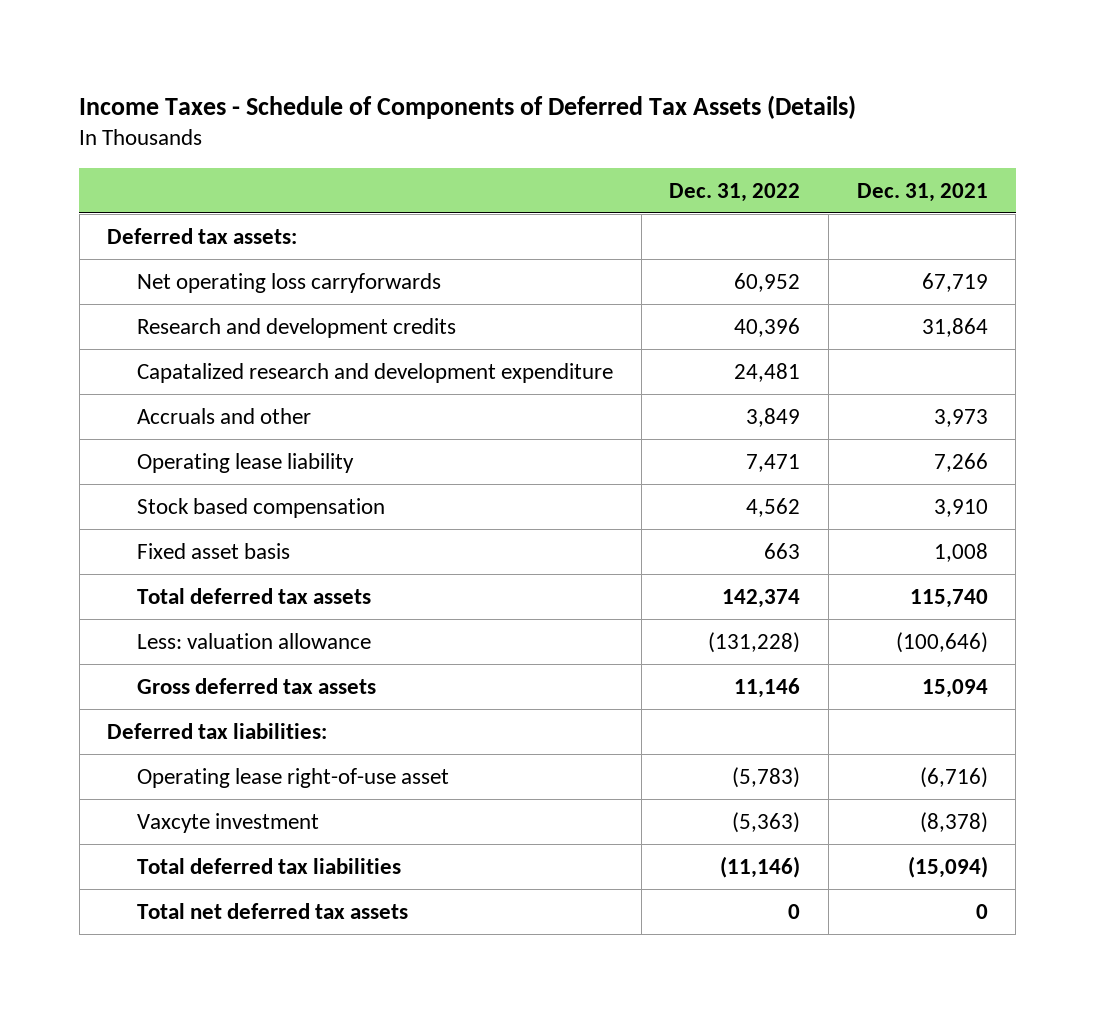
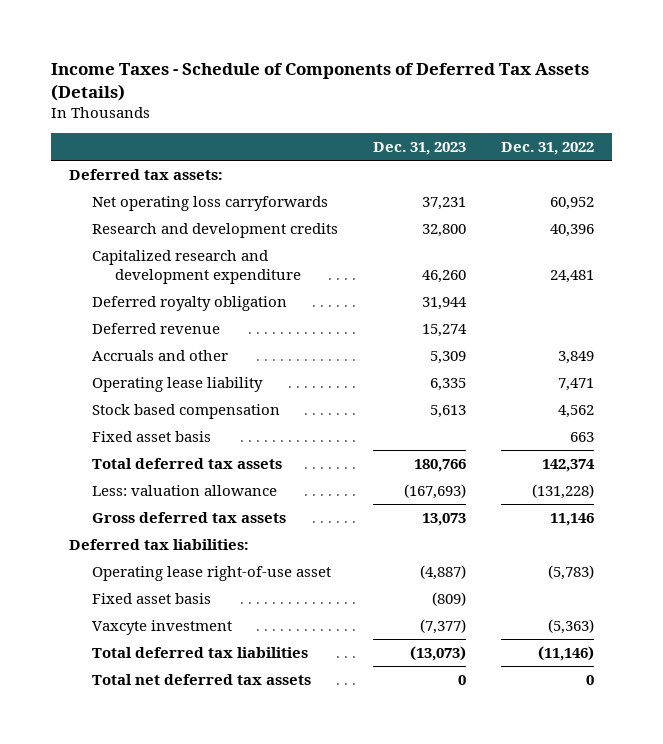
[856,182,988,202] Dec. 31, 2021 -> none
none -> [373,142,467,156] Dec. 31, 2023
[137,362,614,383] Capatalized research and development expenditure -> [92,250,302,285] Capitalized research and development expenditure
none -> [92,296,288,312] Deferred royalty obligation
none -> [92,323,221,335] Deferred revenue
none -> [92,593,212,605] Fixed asset basis

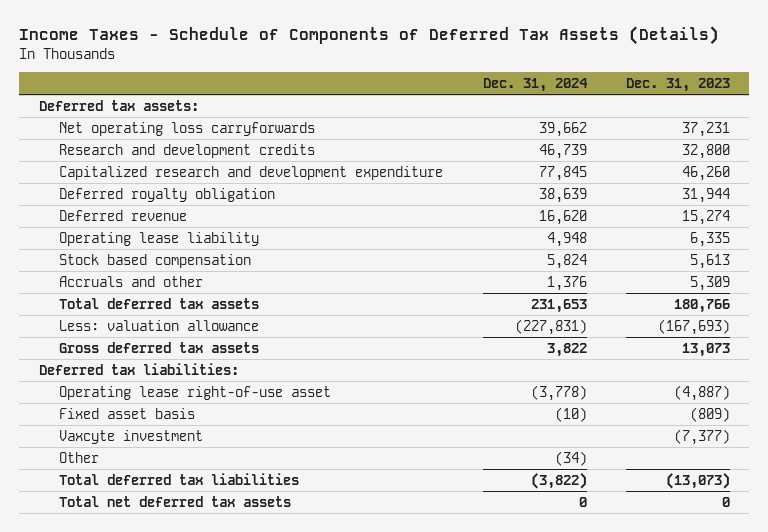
[501,142,595,156] Dec. 31, 2022 -> none
none -> [482,77,588,92] Dec. 31, 2024
[92,431,212,443] Fixed asset basis -> none
[92,350,229,362] Accruals and other -> [59,275,204,287] Accruals and other
none -> [59,451,100,463] Other

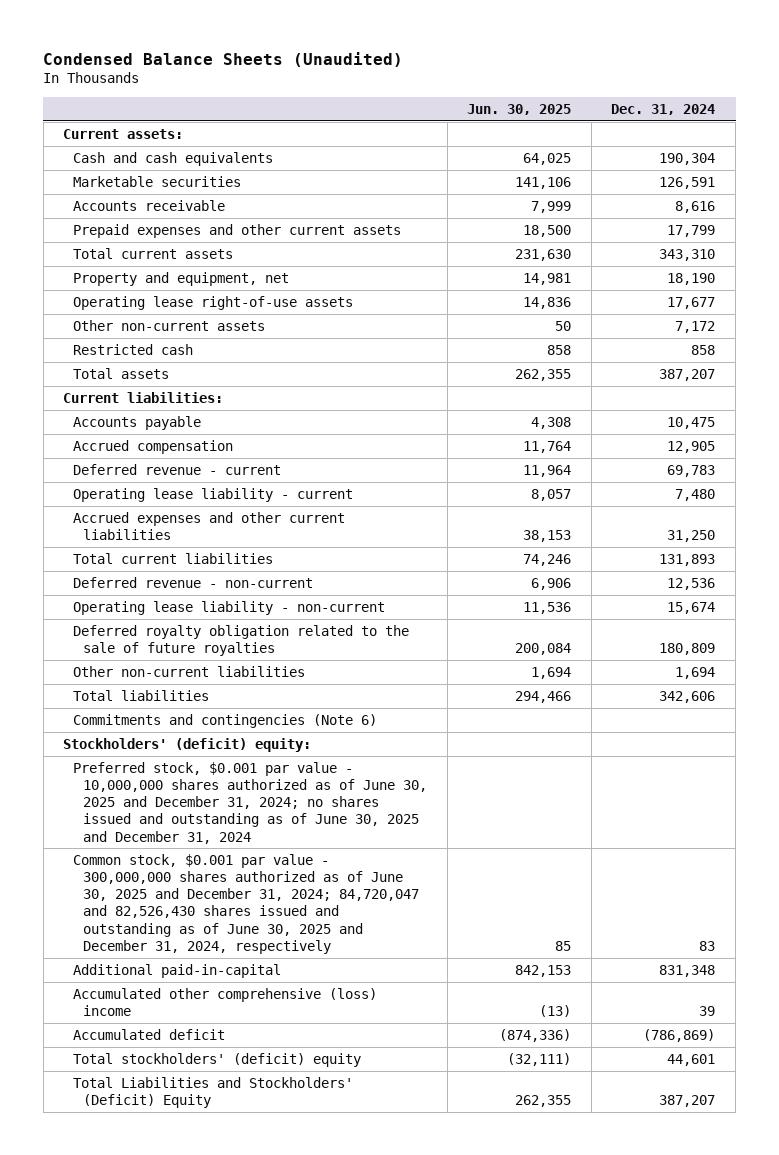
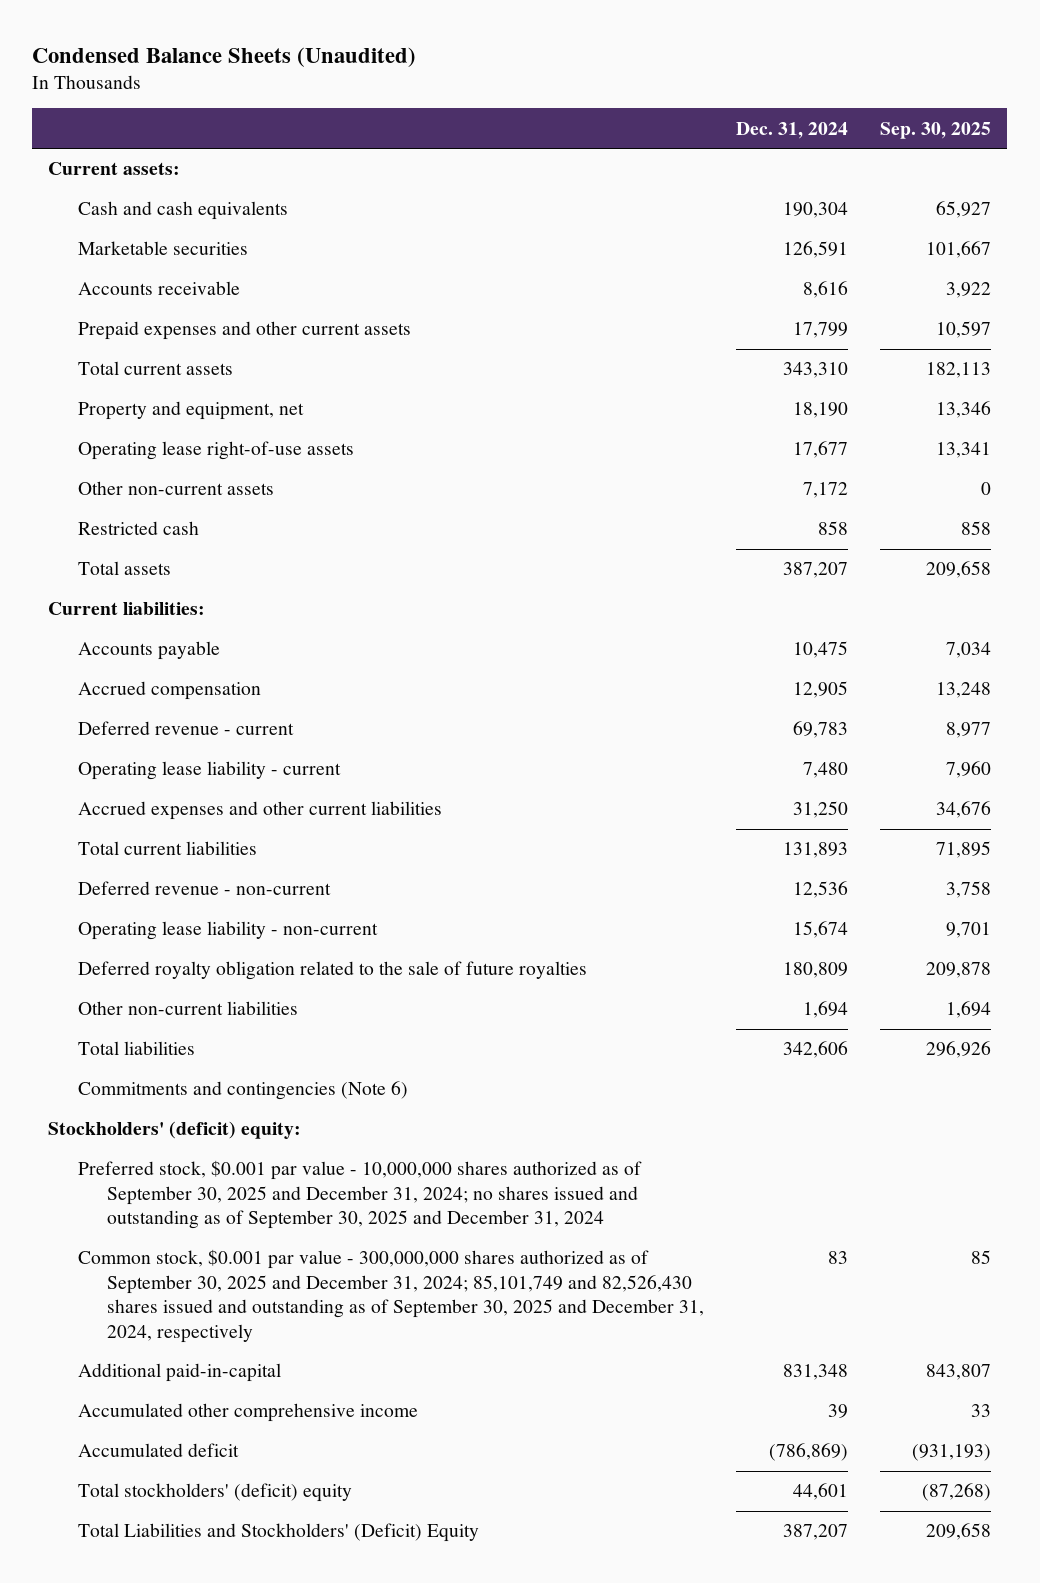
[467,103,572,115] Jun. 30, 2025 -> none
none -> [880,121,992,139] Sep. 30, 2025
[73,761,427,844] Preferred stock, $0.001 par value - 10,000,000 shares authorized as of June 30, 2025 and December 31, 2024; no shares issued and outstanding as of June 30, 2025 and December 31, 2024 -> [77,1160,642,1230] Preferred stock, $0.001 par value - 10,000,000 shares authorized as of September 30, 2025 and December 31, 2024; no shares issued and outstanding as of September 30, 2025 and December 31, 2024
[73,853,419,954] Common stock, $0.001 par value - 300,000,000 shares authorized as of June 30, 2025 and December 31, 2024; 84,720,047 and 82,526,430 shares issued and outstanding as of June 30, 2025 and December 31, 2024, respectively -> [77,1249,705,1343] Common stock, $0.001 par value - 300,000,000 shares authorized as of September 30, 2025 and December 31, 2024; 85,101,749 and 82,526,430 shares issued and outstanding as of September 30, 2025 and December 31, 2024, respectively
[73,987,378,1016] Accumulated other comprehensive (loss) income -> [77,1403,418,1423] Accumulated other comprehensive income

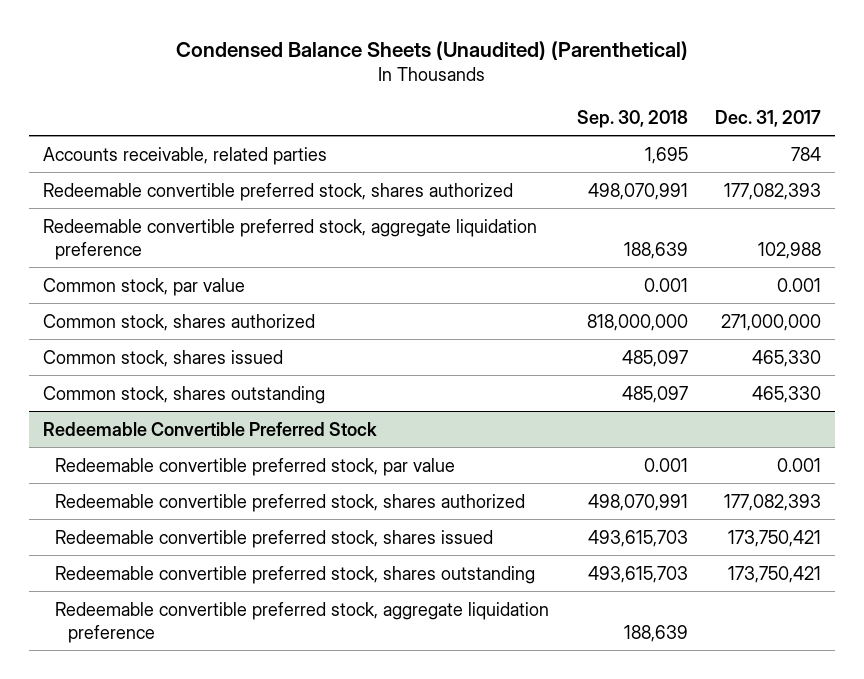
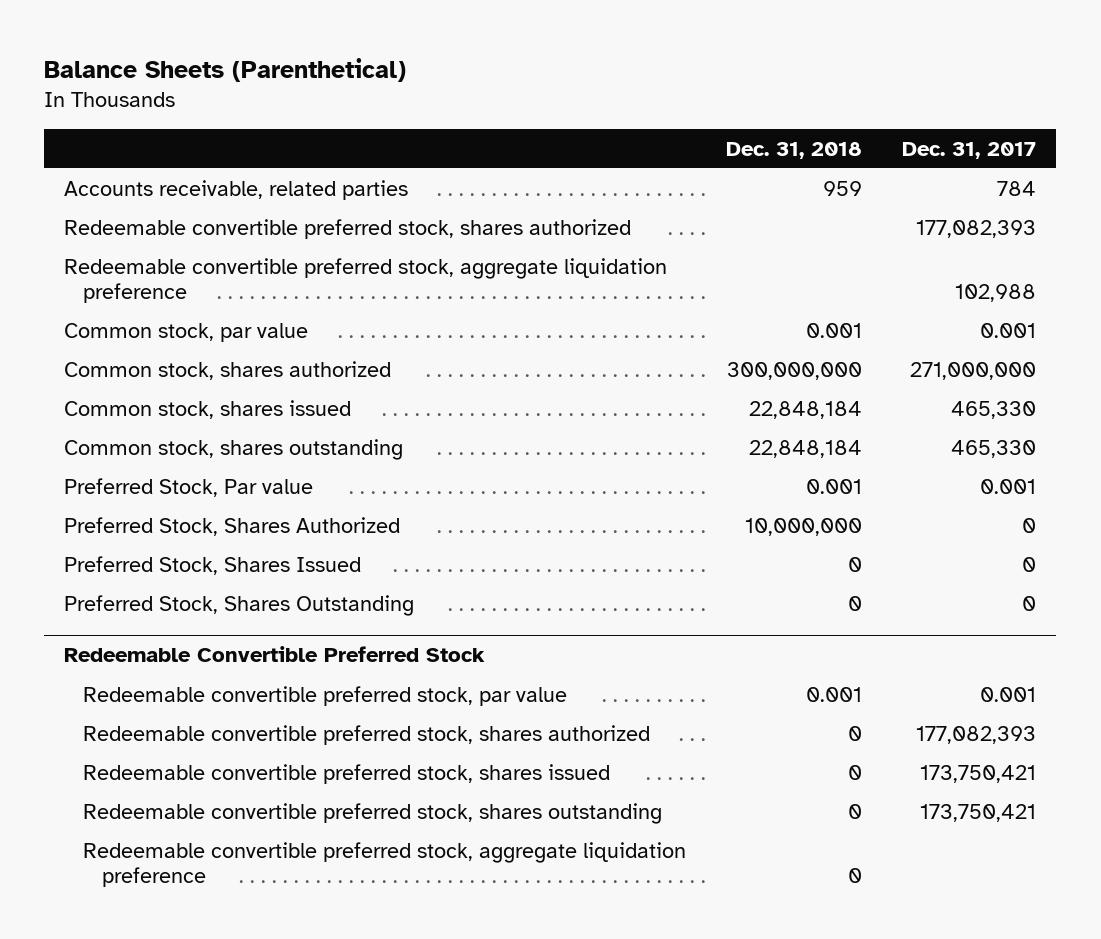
[175,40,688,60] Condensed Balance Sheets (Unaudited) (Parenthetical) -> [44,57,407,82] Balance Sheets (Parenthetical)
[576,109,688,128] Sep. 30, 2018 -> none
none -> [726,141,863,159] Dec. 31, 2018
none -> [64,477,314,497] Preferred Stock, Par value
none -> [64,516,401,536] Preferred Stock, Shares Authorized
none -> [64,555,362,575] Preferred Stock, Shares Issued
none -> [64,594,415,616] Preferred Stock, Shares Outstanding

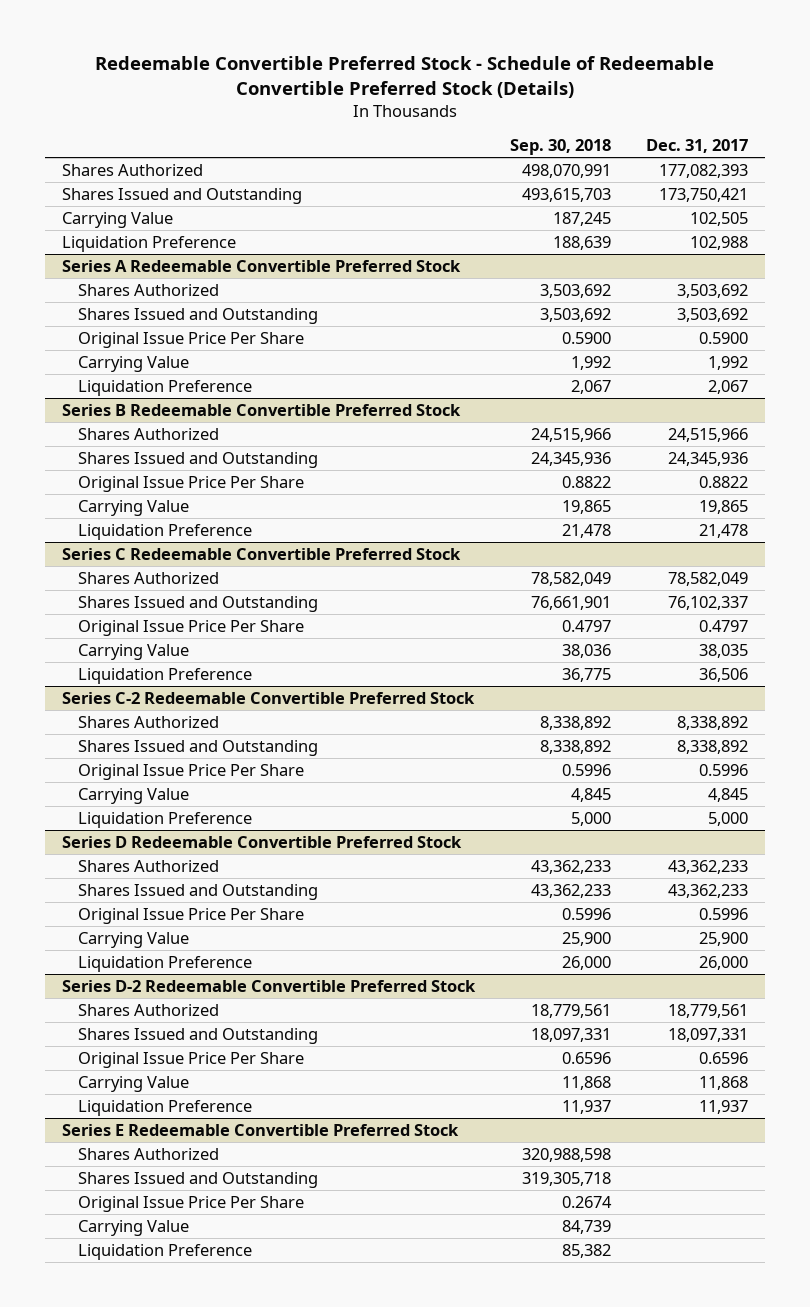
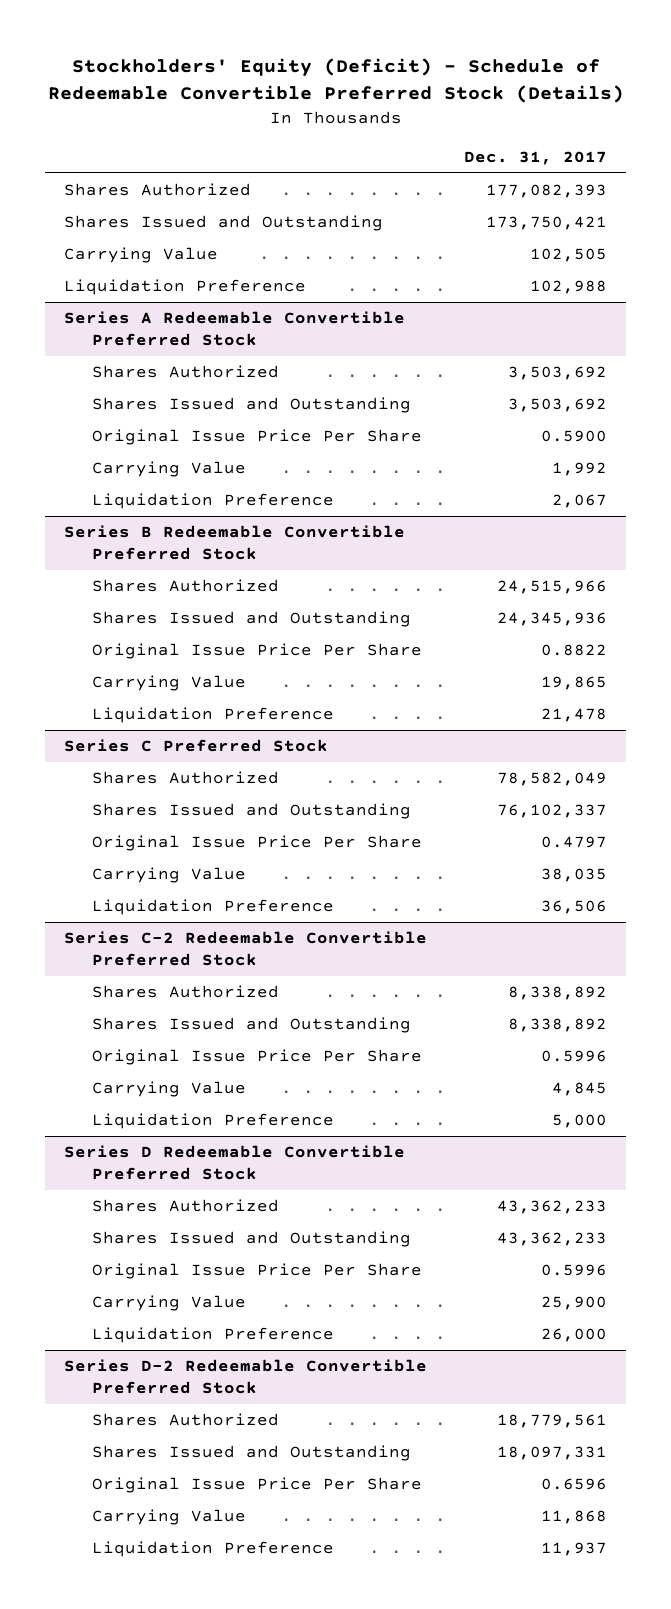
[94,56,714,99] Redeemable Convertible Preferred Stock - Schedule of Redeemable Convertible Preferred Stock (Details) -> [47,58,624,104] Stockholders' Equity (Deficit) - Schedule of Redeemable Convertible Preferred Stock (Details)
[509,139,611,156] Sep. 30, 2018 -> none
[62,547,462,560] Series C Redeemable Convertible Preferred Stock -> [63,739,328,753] Series C Preferred Stock
[62,1123,460,1136] Series E Redeemable Convertible Preferred Stock -> none
[78,1147,220,1160] Shares Authorized -> none
[78,1171,319,1188] Shares Issued and Outstanding -> none
[78,1195,305,1212] Original Issue Price Per Share -> none
[78,1219,190,1236] Carrying Value -> none
[78,1243,253,1260] Liquidation Preference -> none

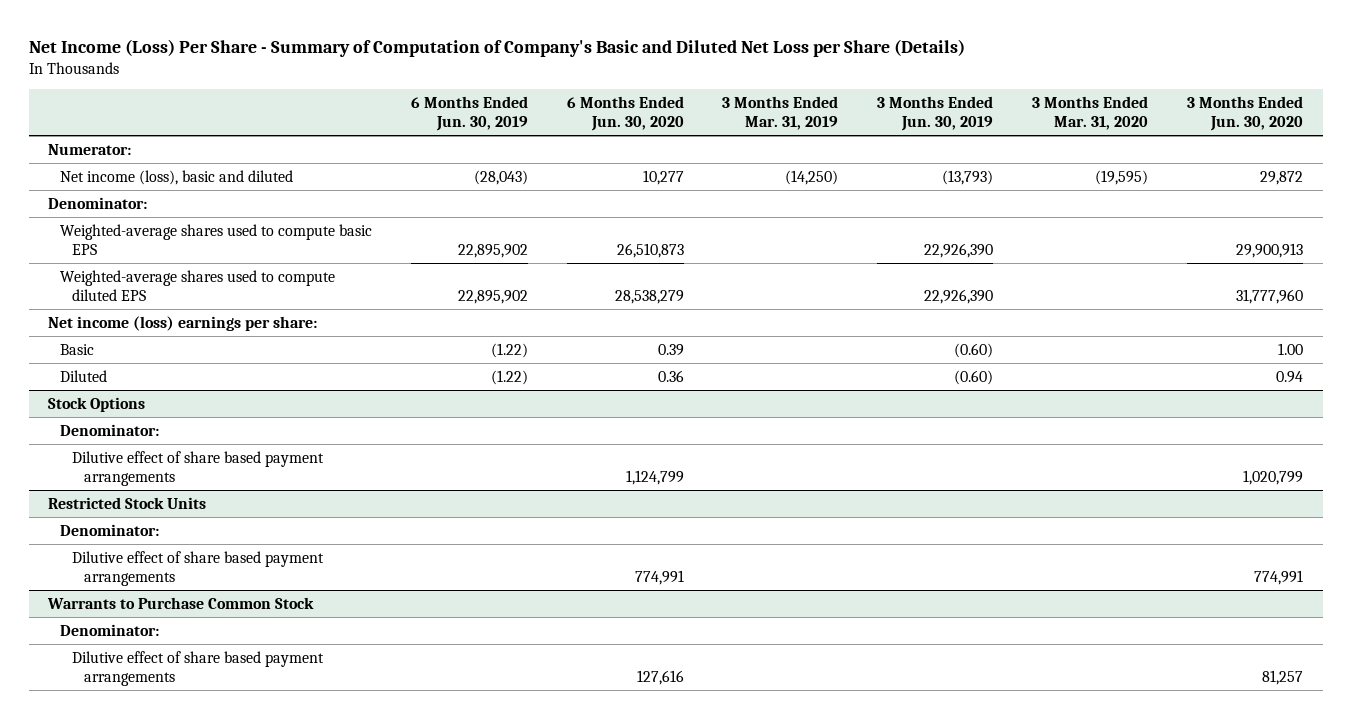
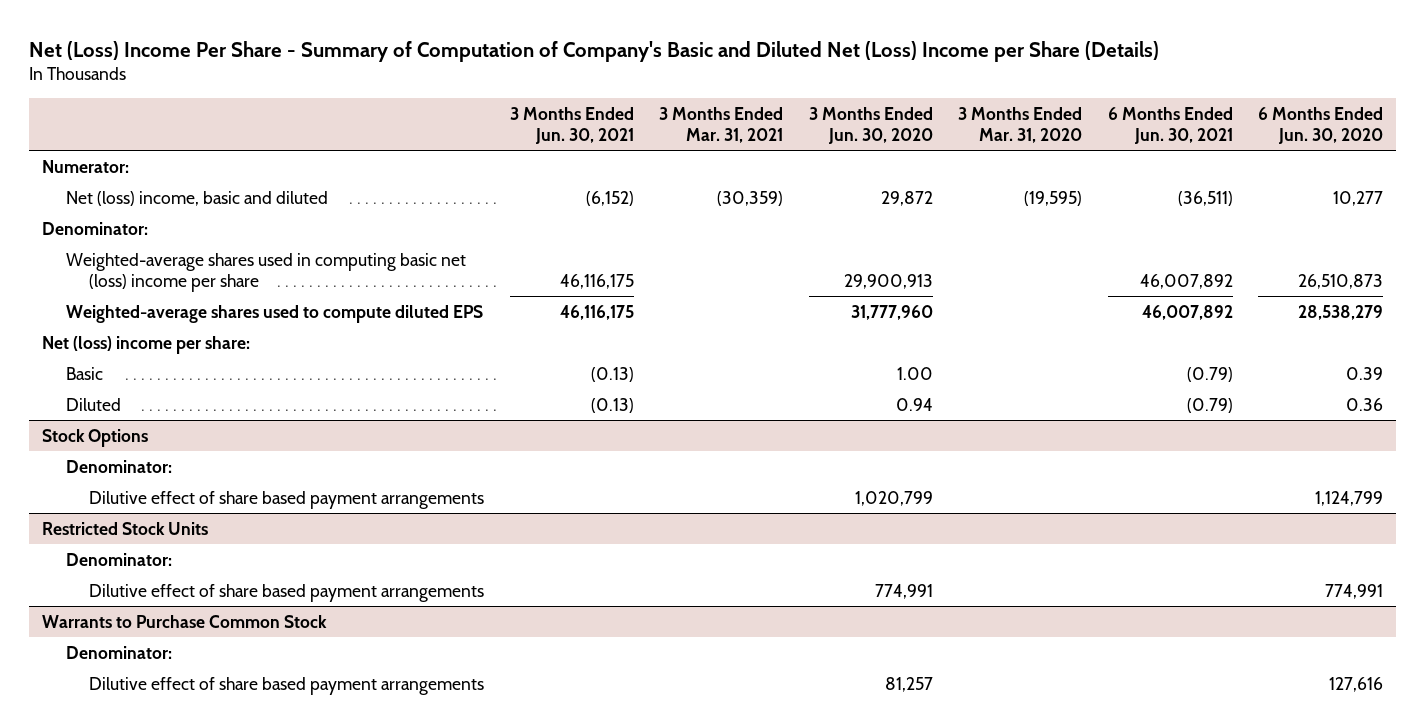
[28,38,965,57] Net Income (Loss) Per Share - Summary of Computation of Company's Basic and Diluted Net Loss per Share (Details) -> [29,40,1160,62] Net (Loss) Income Per Share - Summary of Computation of Company's Basic and Diluted Net (Loss) Income per Share (Details)
[410,95,528,131] 6 Months Ended Jun. 30, 2019 -> none
[722,95,839,130] 3 Months Ended Mar. 31, 2019 -> none
[877,95,994,131] 3 Months Ended Jun. 30, 2019 -> none
none -> [509,106,634,144] 3 Months Ended Jun. 30, 2021
none -> [659,106,784,143] 3 Months Ended Mar. 31, 2021
none -> [1107,106,1233,144] 6 Months Ended Jun. 30, 2021
[59,169,293,185] Net income (loss), basic and diluted -> [65,190,328,206] Net (loss) income, basic and diluted
[59,223,372,255] Weighted-average shares used to compute basic EPS -> [65,252,466,292] Weighted-average shares used in computing basic net (loss) income per share
[48,315,318,331] Net income (loss) earnings per share: -> [41,335,250,354] Net (loss) income per share:

